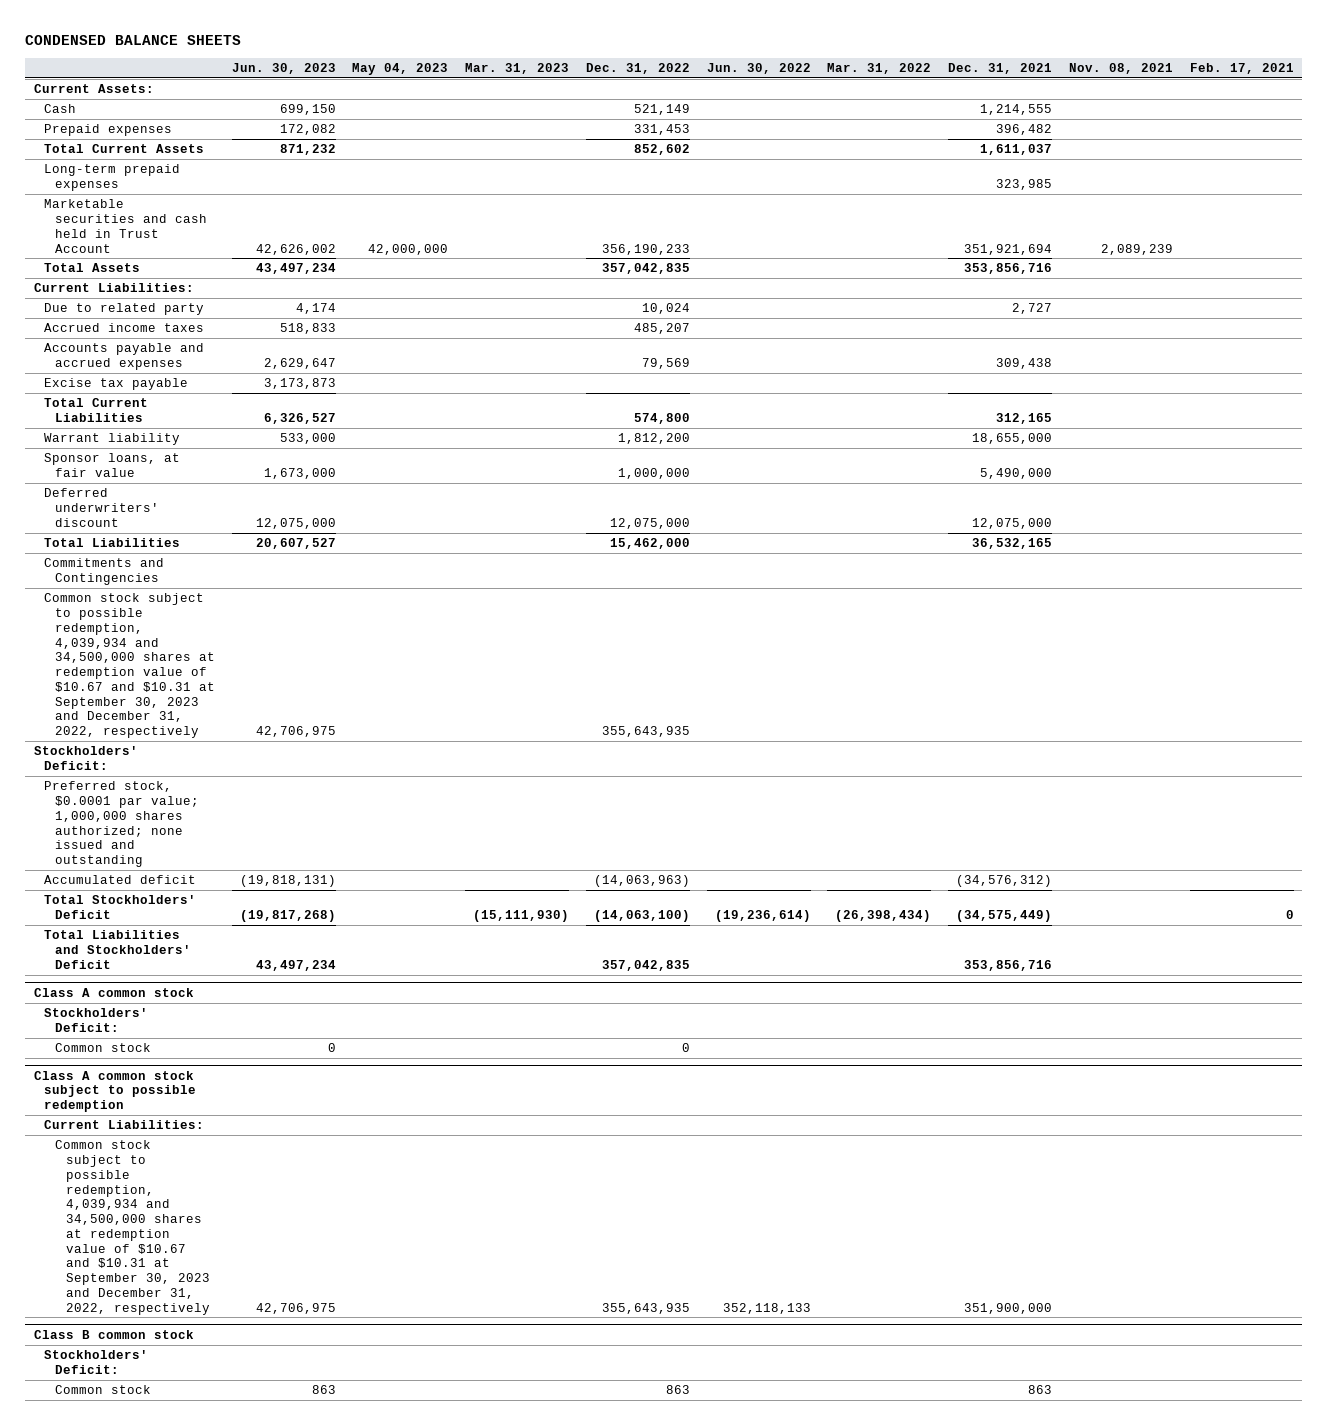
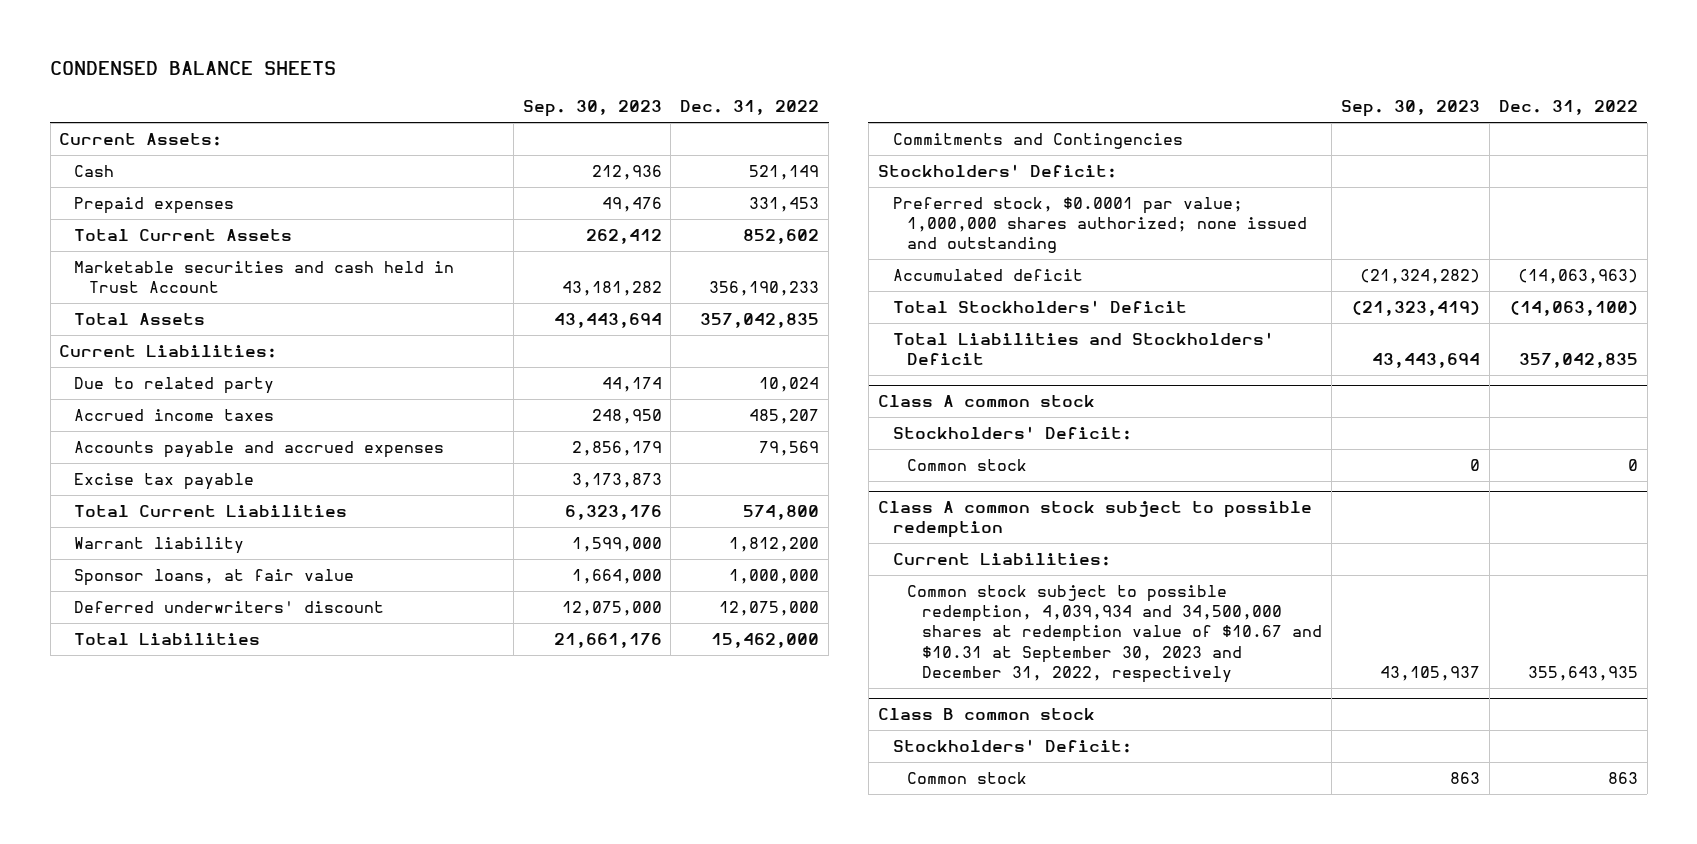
[231,63,336,75] Jun. 30, 2023 -> none
[352,63,449,76] May 04, 2023 -> none
[465,63,570,75] Mar. 31, 2023 -> none
[706,63,811,75] Jun. 30, 2022 -> none
[827,63,932,75] Mar. 31, 2022 -> none
[948,63,1053,75] Dec. 31, 2021 -> none
[1068,63,1173,75] Nov. 08, 2021 -> none
[1189,63,1294,75] Feb. 17, 2021 -> none
none -> [522,100,662,118] Sep. 30, 2023
[44,164,181,192] Long-term prepaid expenses -> none
[44,593,215,739] Common stock subject to possible redemption, 4,039,934 and 34,500,000 shares at redemption value of $10.67 and $10.31 at September 30, 2023 and December 31, 2022, respectively -> none

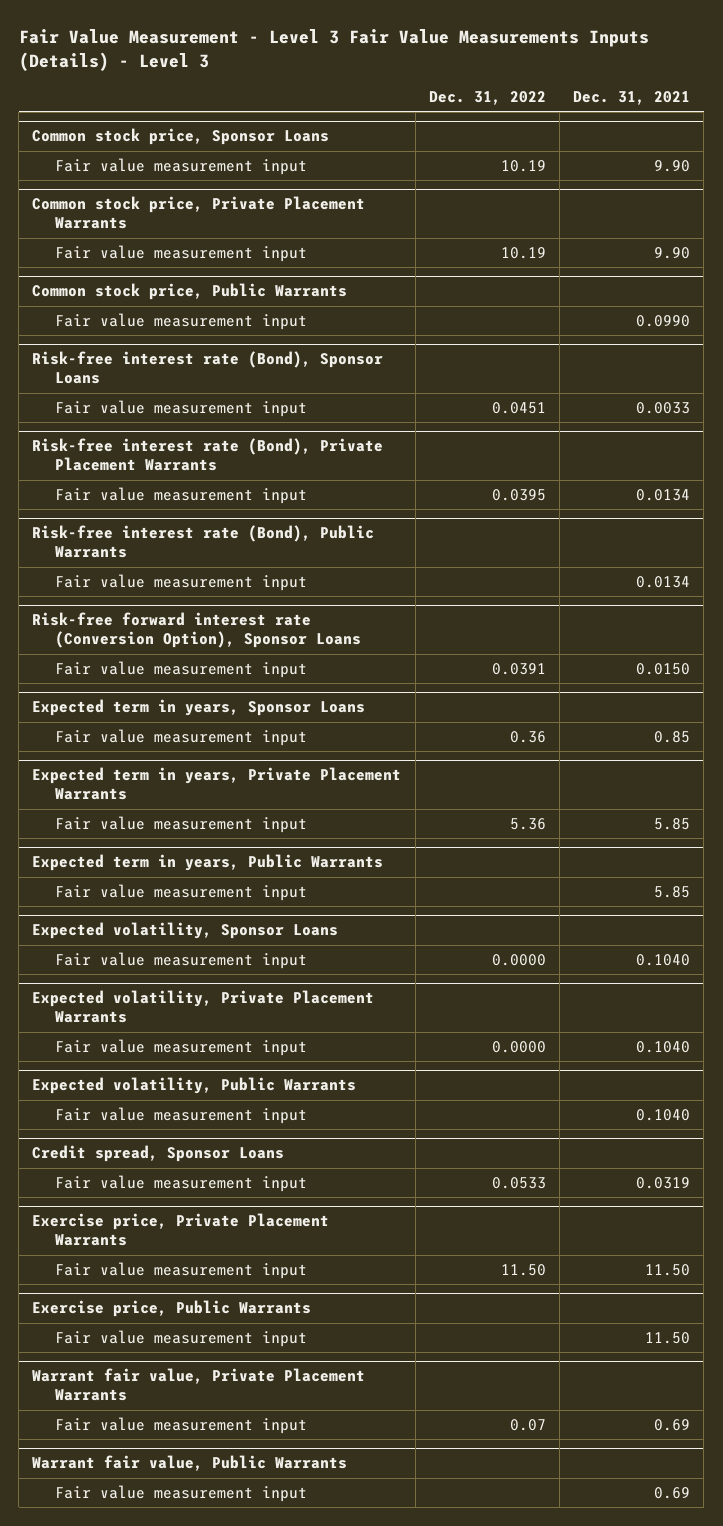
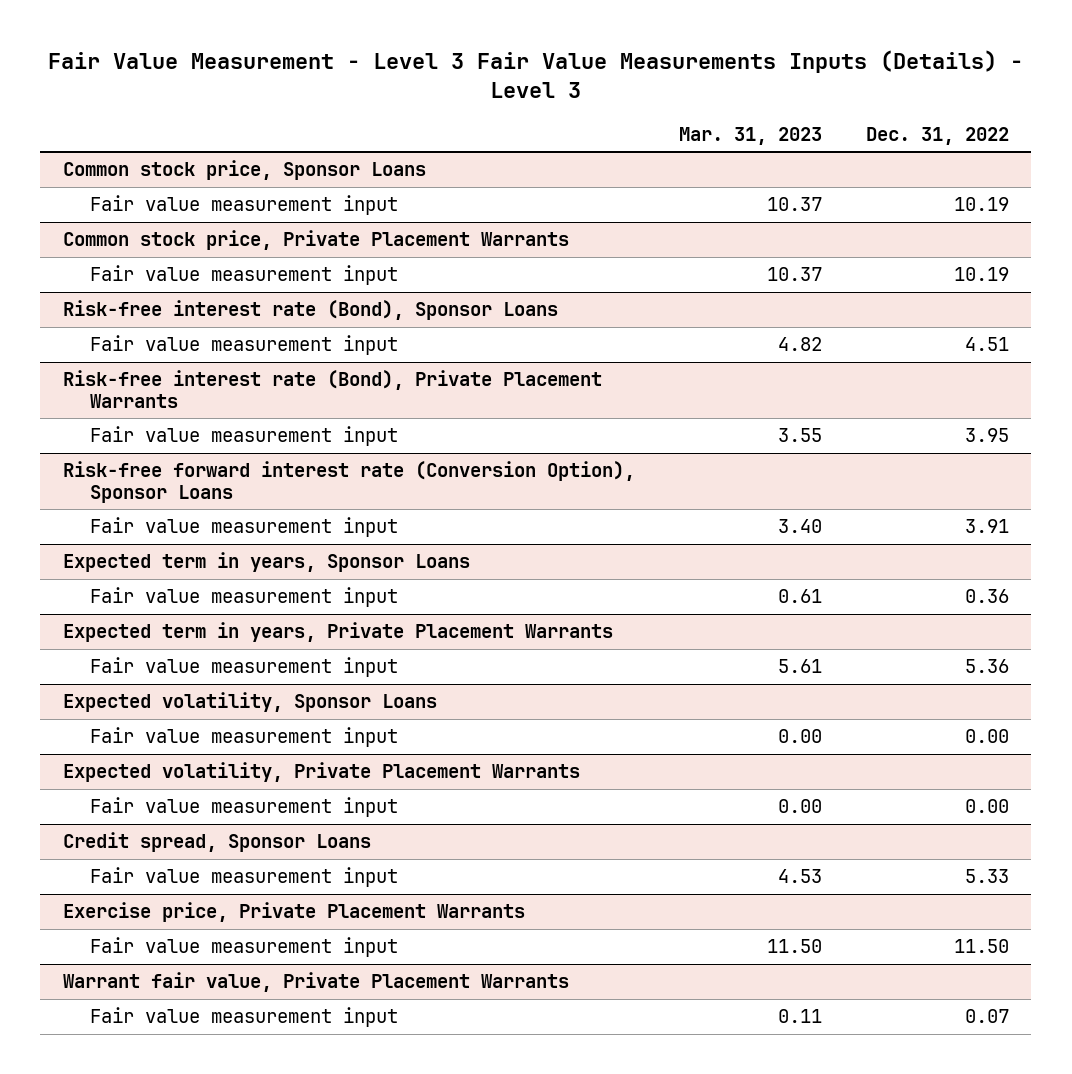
[573,90,691,105] Dec. 31, 2021 -> none
none -> [678,126,822,145] Mar. 31, 2023
[32,283,348,301] Common stock price, Public Warrants -> none
[54,313,307,331] Fair value measurement input -> none
[491,402,546,415] 0.0451 -> [965,337,1010,352] 4.51
[32,525,375,559] Risk-free interest rate (Bond), Public Warrants -> none
[54,574,307,592] Fair value measurement input -> none
[491,489,546,502] 0.0395 -> [965,428,1010,443] 3.95
[491,663,546,676] 0.0391 -> [965,519,1010,534] 3.91
[32,854,384,872] Expected term in years, Public Warrants -> none
[54,884,307,902] Fair value measurement input -> none
[491,954,546,967] 0.0000 -> [965,729,1010,744] 0.00
[32,1077,357,1095] Expected volatility, Public Warrants -> none
[54,1107,307,1125] Fair value measurement input -> none
[491,1041,546,1054] 0.0000 -> [965,799,1010,814] 0.00
[491,1177,546,1190] 0.0533 -> [965,869,1010,884] 5.33
[32,1300,312,1318] Exercise price, Public Warrants -> none
[54,1330,307,1348] Fair value measurement input -> none
[32,1455,348,1472] Warrant fair value, Public Warrants -> none
[54,1485,307,1503] Fair value measurement input -> none

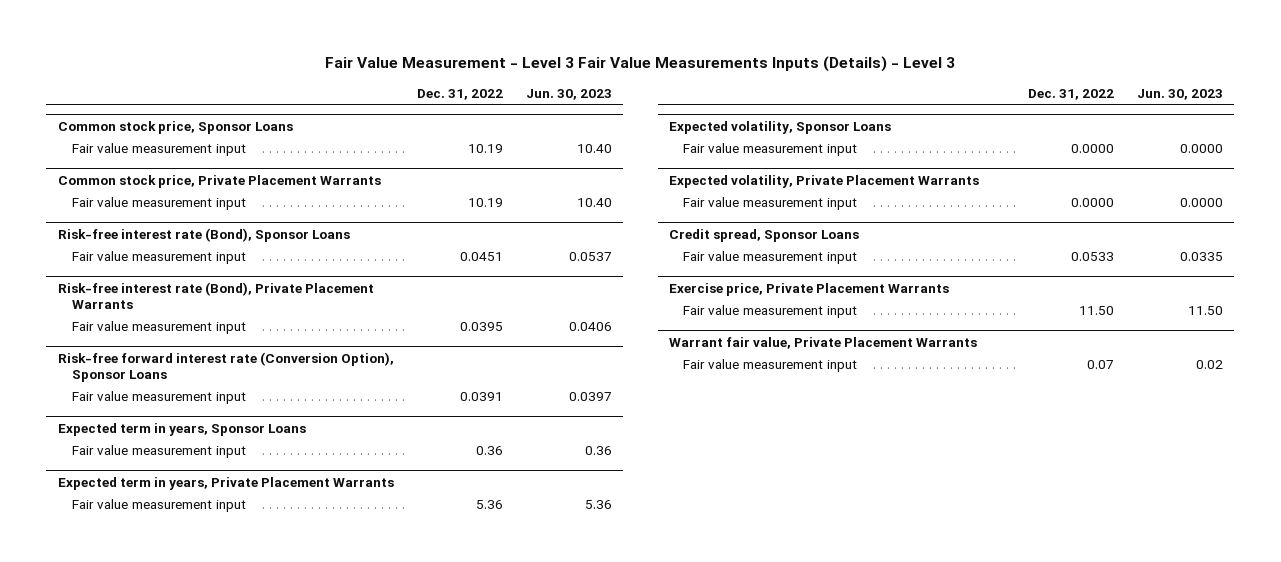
[678,126,822,145] Mar. 31, 2023 -> none
none -> [525,88,612,100] Jun. 30, 2023
[965,337,1010,352] 4.51 -> [459,252,503,262] 0.0451
[965,428,1010,443] 3.95 -> [459,322,503,332] 0.0395
[965,519,1010,534] 3.91 -> [459,392,503,402] 0.0391
[965,729,1010,744] 0.00 -> [1070,144,1114,154] 0.0000
[965,799,1010,814] 0.00 -> [1070,198,1114,208] 0.0000
[965,869,1010,884] 5.33 -> [1070,252,1114,262] 0.0533

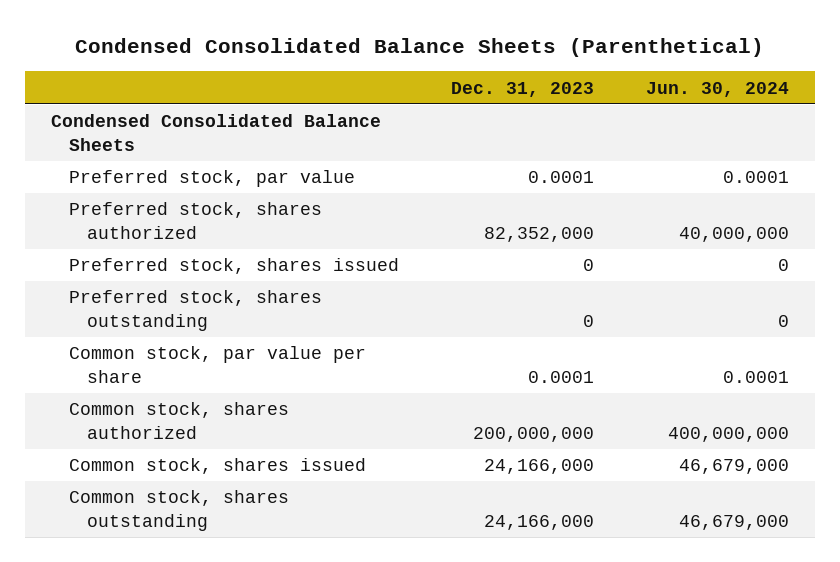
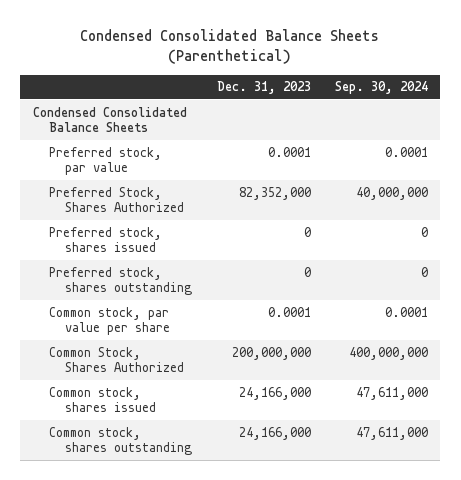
[646,81,790,97] Jun. 30, 2024 -> none
none -> [335,81,429,95] Sep. 30, 2024
[69,202,323,239] Preferred stock, shares authorized -> [48,186,185,213] Preferred Stock, Shares Authorized
[69,402,290,439] Common stock, shares authorized -> [48,346,185,373] Common Stock, Shares Authorized

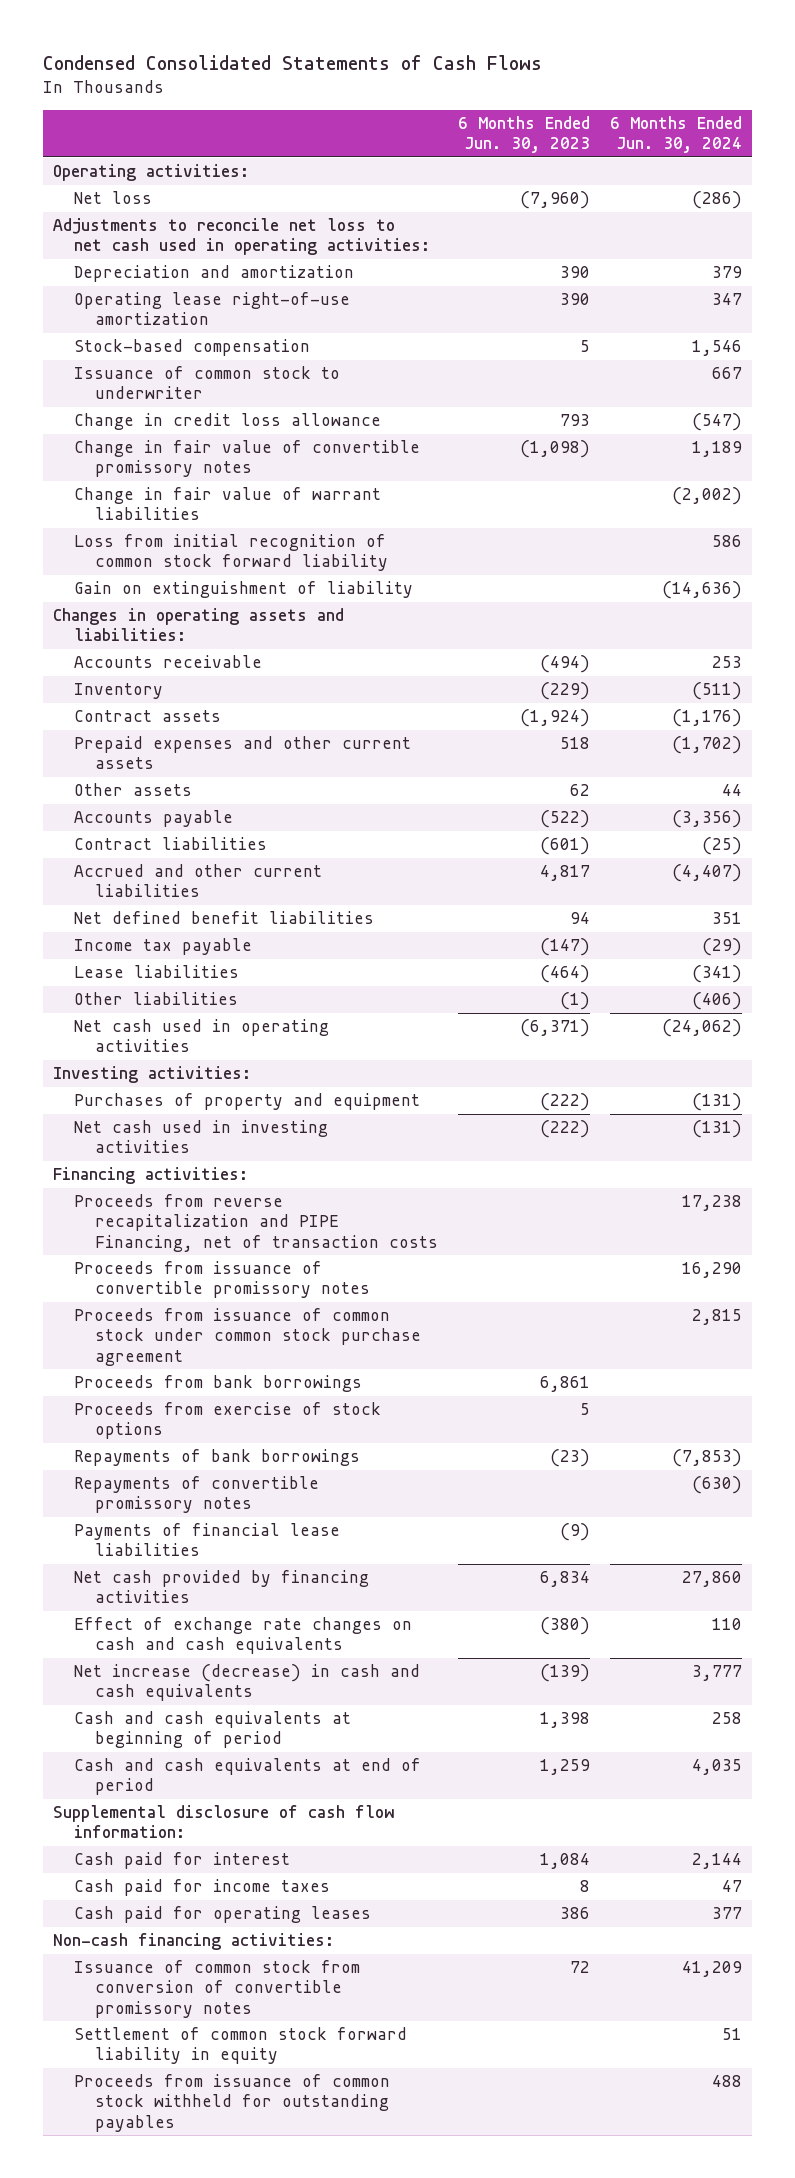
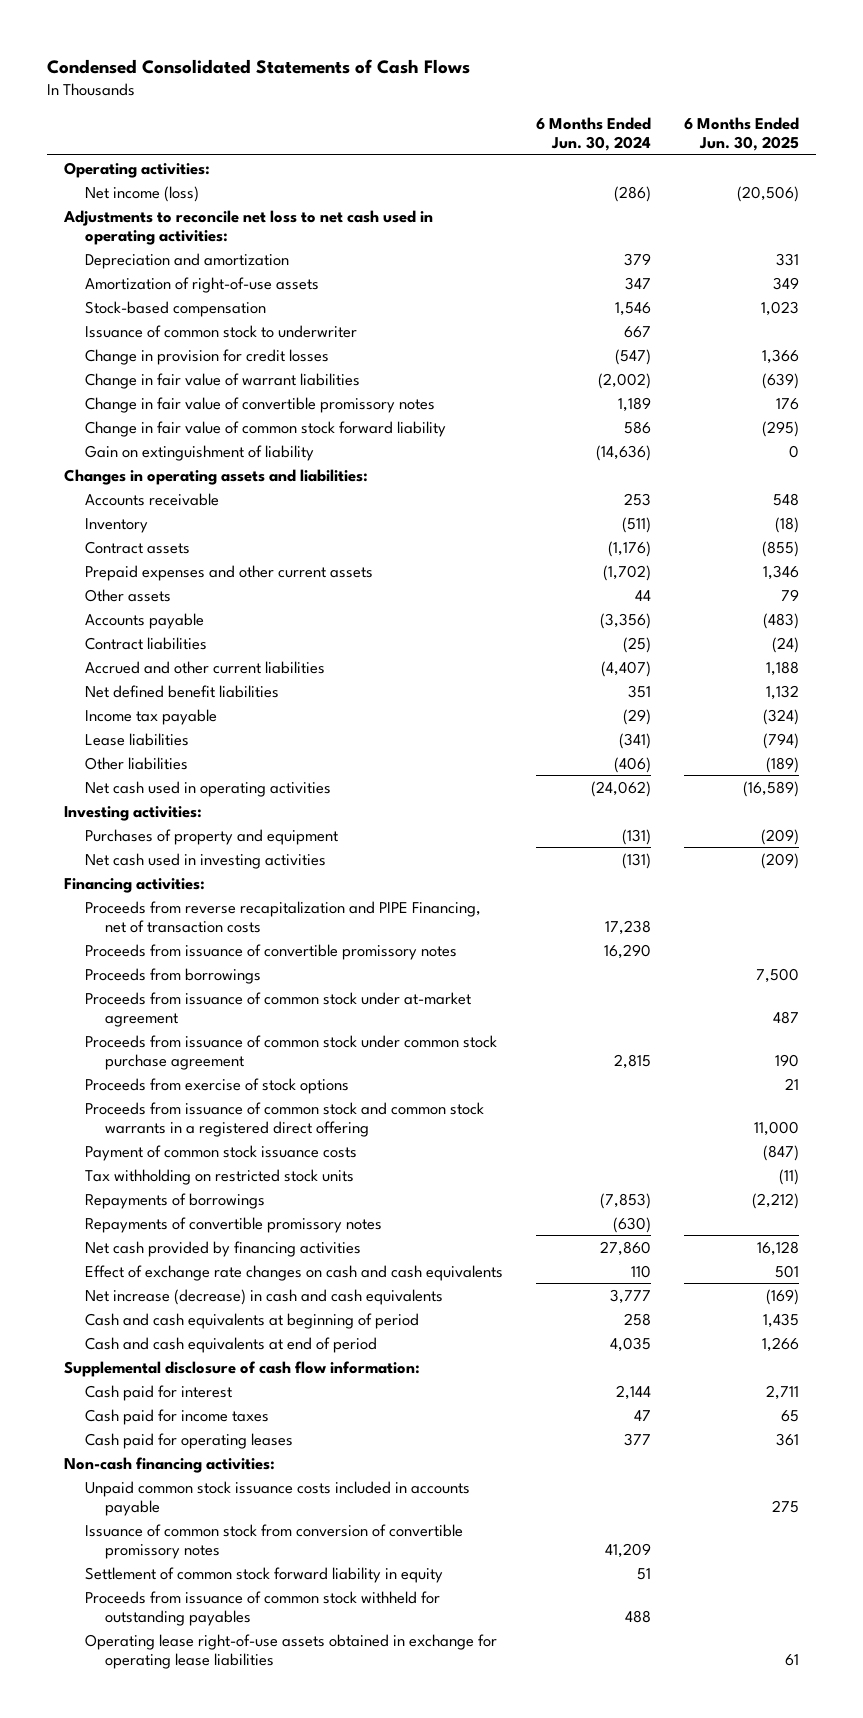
[458,116,591,154] 6 Months Ended Jun. 30, 2023 -> none
none -> [684,117,800,152] 6 Months Ended Jun. 30, 2025
[74,191,153,205] Net loss -> [84,185,199,202] Net income (loss)
[74,292,351,326] Operating lease right-of-use amortization -> [84,276,319,293] Amortization of right-of-use assets
[74,413,382,431] Change in credit loss allowance -> [84,348,329,365] Change in provision for credit losses
[74,440,421,478] Change in fair value of convertible promissory notes -> [84,396,435,413] Change in fair value of convertible promissory notes
[74,534,389,572] Loss from initial recognition of common stock forward liability -> [84,420,446,437] Change in fair value of common stock forward liability
none -> [84,967,261,984] Proceeds from borrowings
none -> [84,991,471,1027] Proceeds from issuance of common stock under at-market agreement
[74,1375,363,1393] Proceeds from bank borrowings -> none
none -> [84,1101,484,1137] Proceeds from issuance of common stock and common stock warrants in a registered direct offering
none -> [84,1144,357,1161] Payment of common stock issuance costs
none -> [84,1168,354,1185] Tax withholding on restricted stock units
[74,1449,361,1467] Repayments of bank borrowings -> [84,1192,265,1209] Repayments of borrowings
[74,1523,341,1557] Payments of financial lease liabilities -> none
none -> [84,1480,470,1516] Unpaid common stock issuance costs included in accounts payable
none -> [84,1633,497,1669] Operating lease right-of-use assets obtained in exchange for operating lease liabilities

